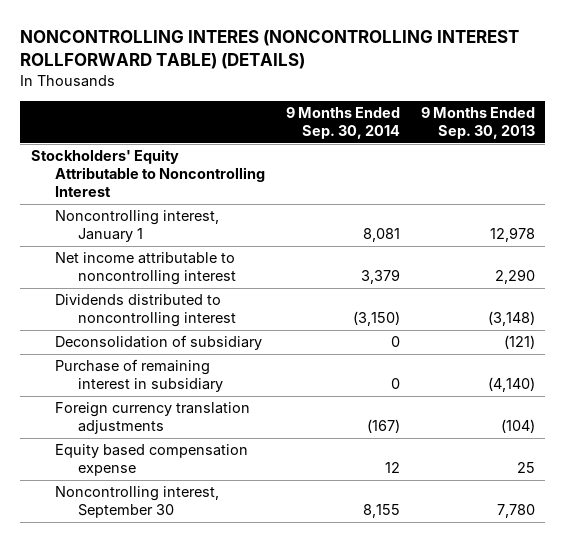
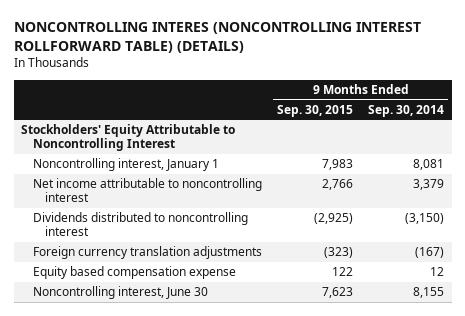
[420,107,535,140] 9 Months Ended Sep. 30, 2013 -> none
none -> [277,104,354,117] Sep. 30, 2015
[54,335,262,351] Deconsolidation of subsidiary -> none
[54,359,224,393] Purchase of remaining interest in subsidiary -> none
[54,486,219,519] Noncontrolling interest, September 30 -> [33,286,209,300] Noncontrolling interest, June 30

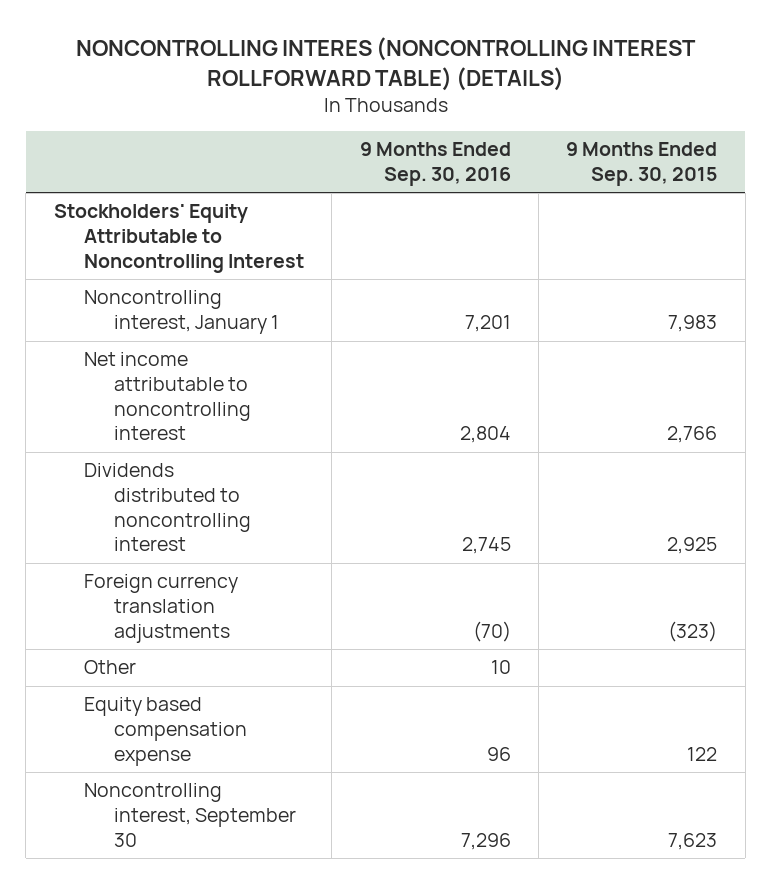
[368,104,445,117] Sep. 30, 2014 -> none
none -> [359,142,511,187] 9 Months Ended Sep. 30, 2016
[314,213,354,225] (2,925) -> [667,537,718,555] 2,925
none -> [83,660,136,675] Other
[33,286,209,300] Noncontrolling interest, June 30 -> [83,783,297,847] Noncontrolling interest, September 30

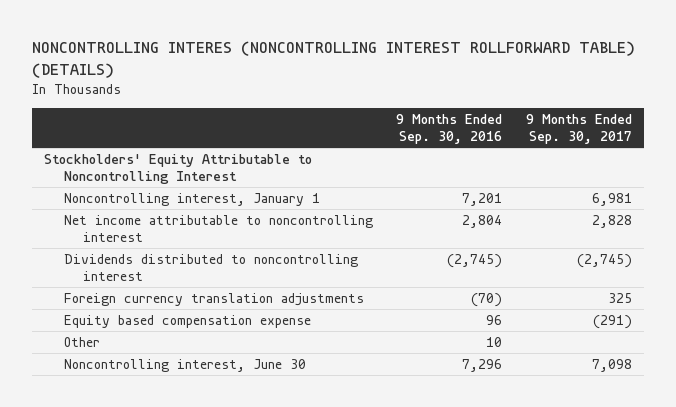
[566,142,718,187] 9 Months Ended Sep. 30, 2015 -> none
none -> [526,113,633,145] 9 Months Ended Sep. 30, 2017
[461,537,511,555] 2,745 -> [447,253,503,268] (2,745)
[83,660,136,675] Other -> [63,336,100,347] Other
[83,783,297,847] Noncontrolling interest, September 30 -> [63,358,306,372] Noncontrolling interest, June 30

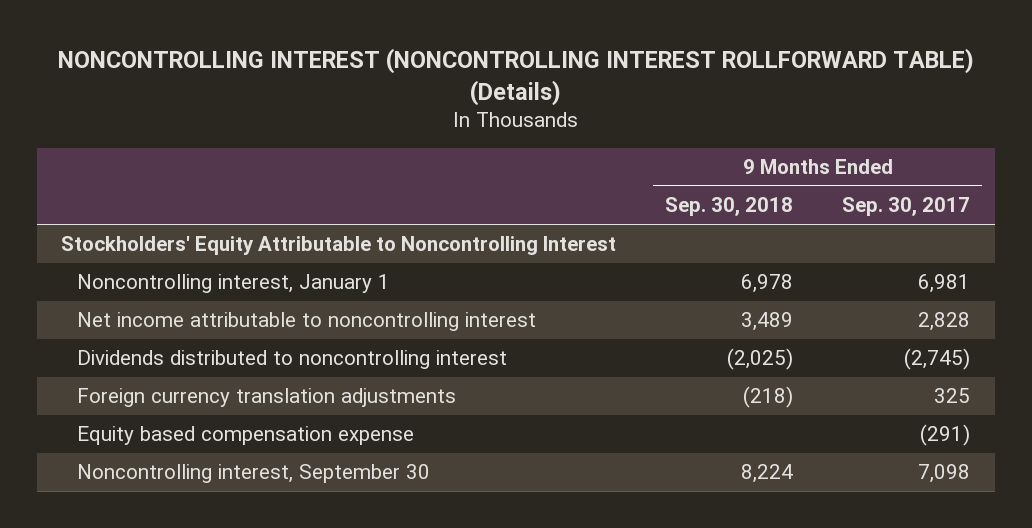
[31,41,635,79] NONCONTROLLING INTERES (NONCONTROLLING INTEREST ROLLFORWARD TABLE) (DETAILS) -> [57,48,974,107] NONCONTROLLING INTEREST (NONCONTROLLING INTEREST ROLLFORWARD TABLE) (Details)
[396,113,503,145] 9 Months Ended Sep. 30, 2016 -> none
none -> [665,197,794,217] Sep. 30, 2018
[63,336,100,347] Other -> none
[63,358,306,372] Noncontrolling interest, June 30 -> [77,464,431,484] Noncontrolling interest, September 30

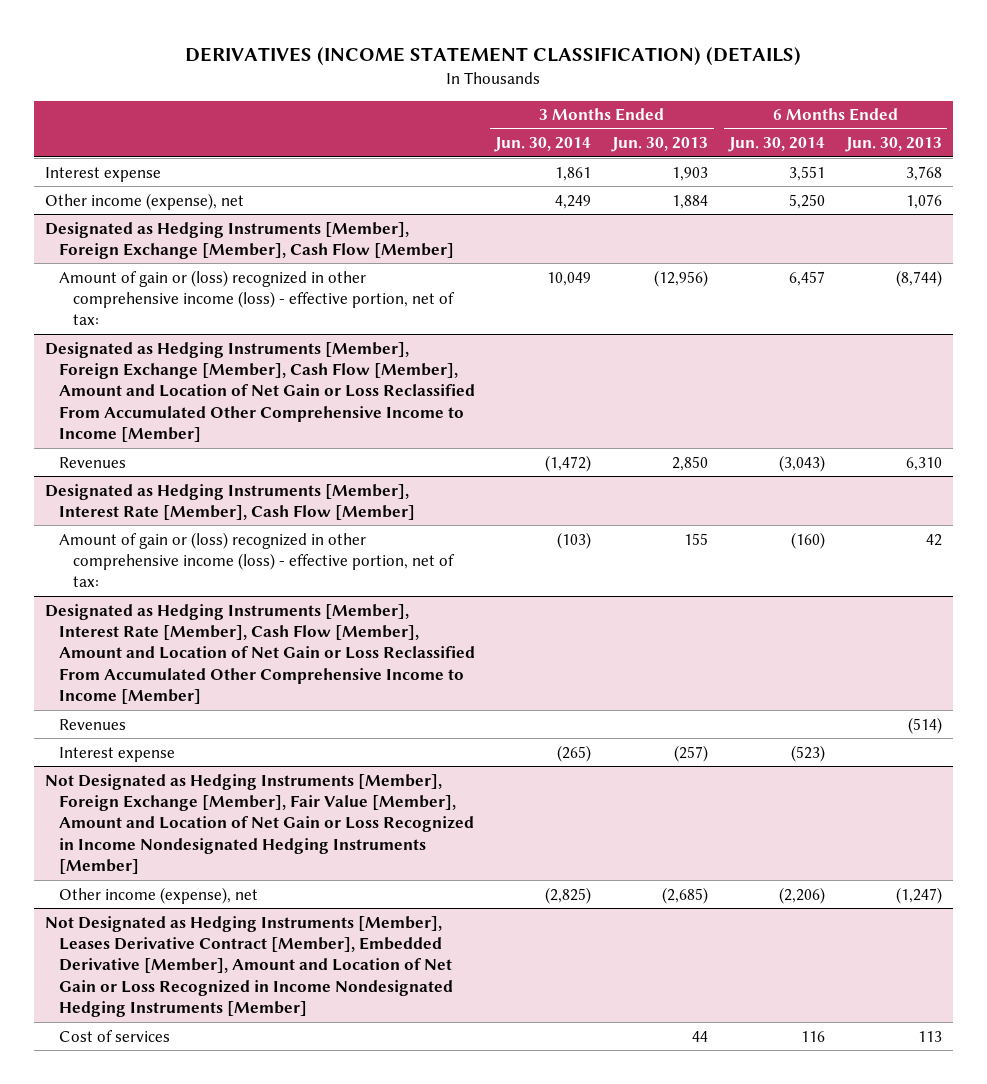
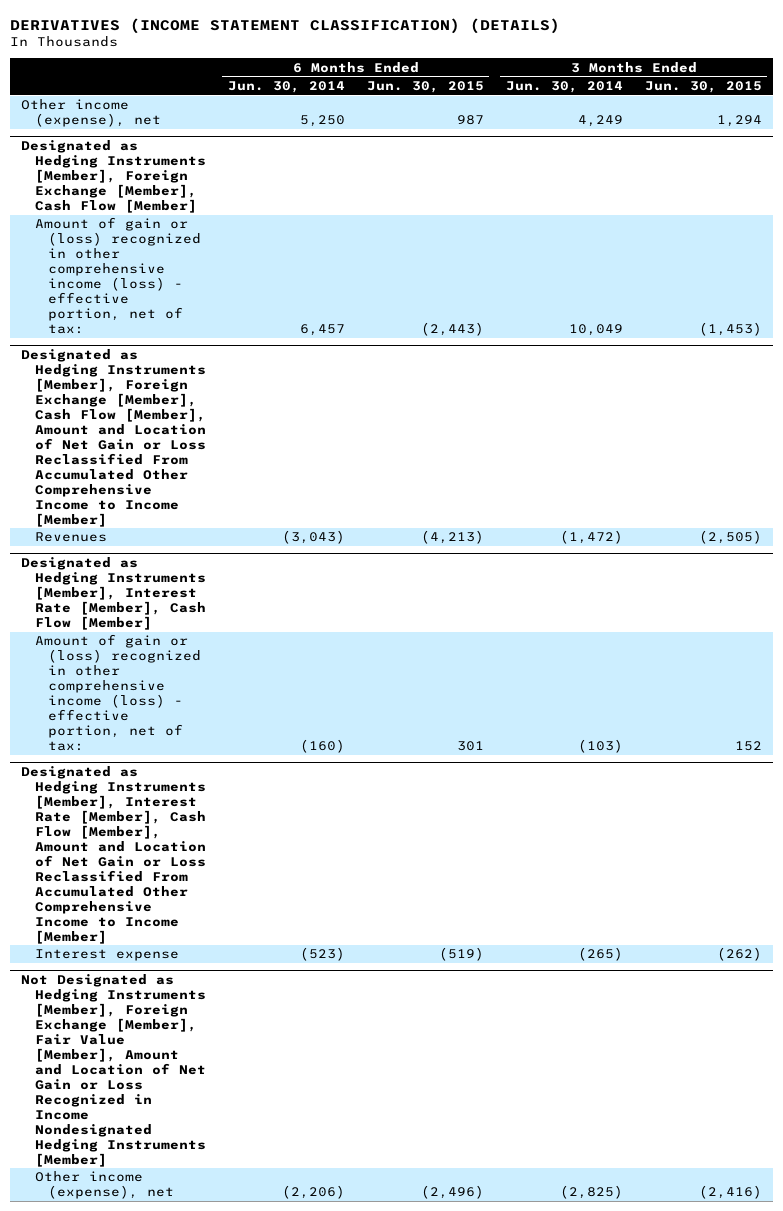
[611,137,709,153] Jun. 30, 2013 -> none
[845,137,943,153] Jun. 30, 2013 -> none
none -> [366,81,484,94] Jun. 30, 2015
none -> [644,81,762,94] Jun. 30, 2015
[44,166,161,182] Interest expense -> none
[58,718,126,730] Revenues -> none
[44,915,453,1018] Not Designated as Hedging Instruments [Member], Leases Derivative Contract [Member], Embedded Derivative [Member], Amount and Location of Net Gain or Loss Recognized in Income Nondesignated Hedging Instruments [Member] -> none
[58,1029,170,1042] Cost of services -> none

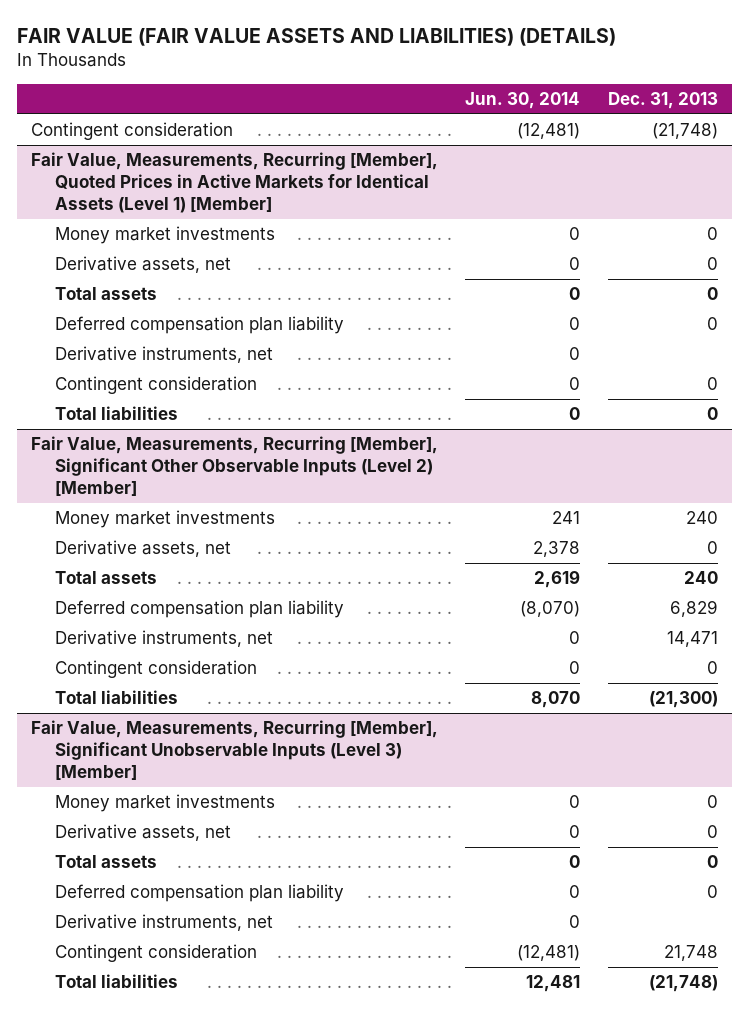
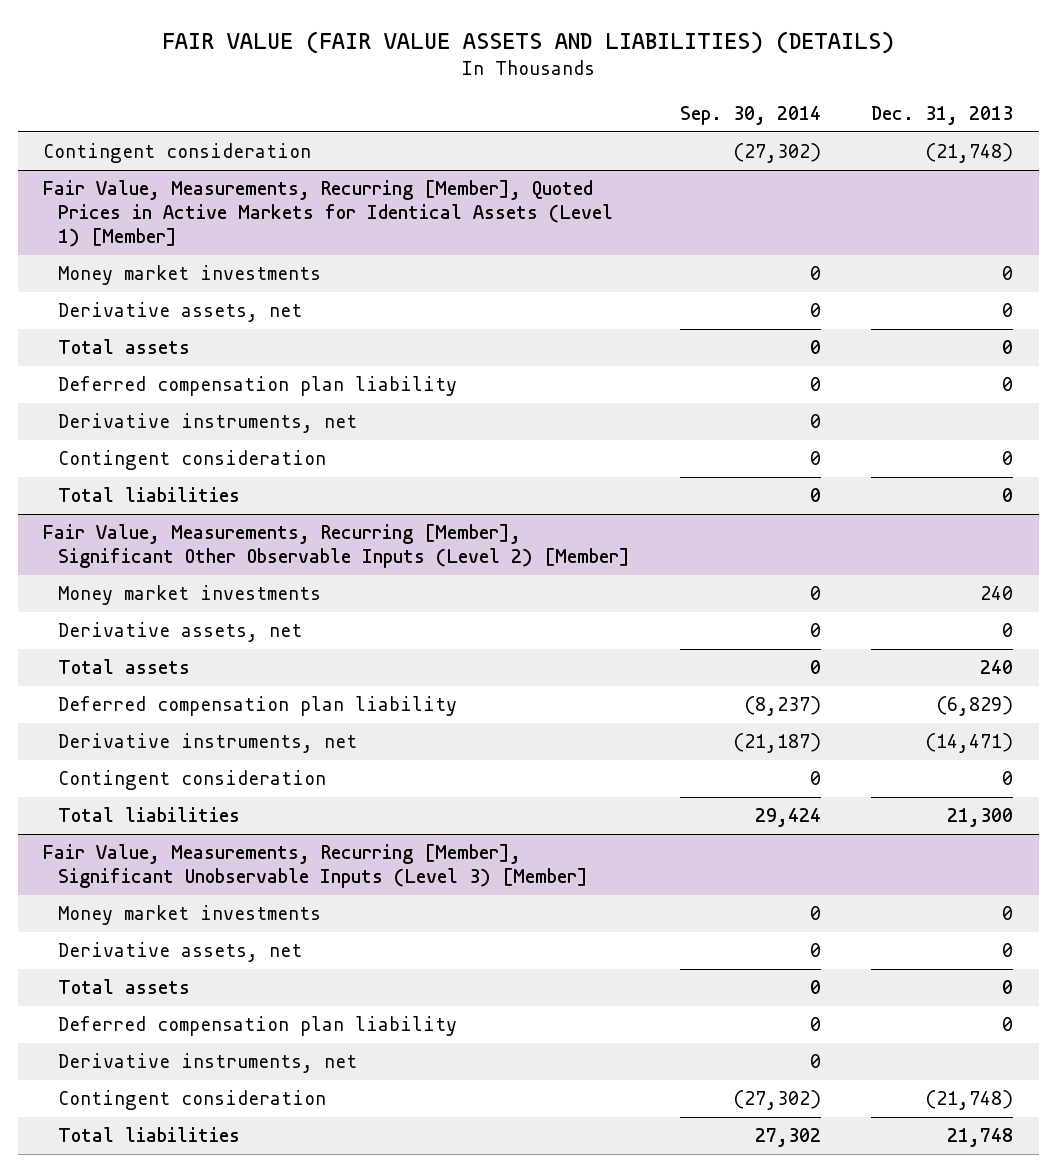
[465,92,581,110] Jun. 30, 2014 -> none
none -> [680,105,822,125] Sep. 30, 2014
[670,600,719,618] 6,829 -> [936,696,1014,717] (6,829)
[667,631,719,648] 14,471 -> [925,733,1014,754] (14,471)
[649,691,719,709] (21,300) -> [947,808,1014,828] 21,300
[664,945,719,962] 21,748 -> [925,1090,1014,1111] (21,748)
[649,975,719,993] (21,748) -> [947,1128,1014,1148] 21,748

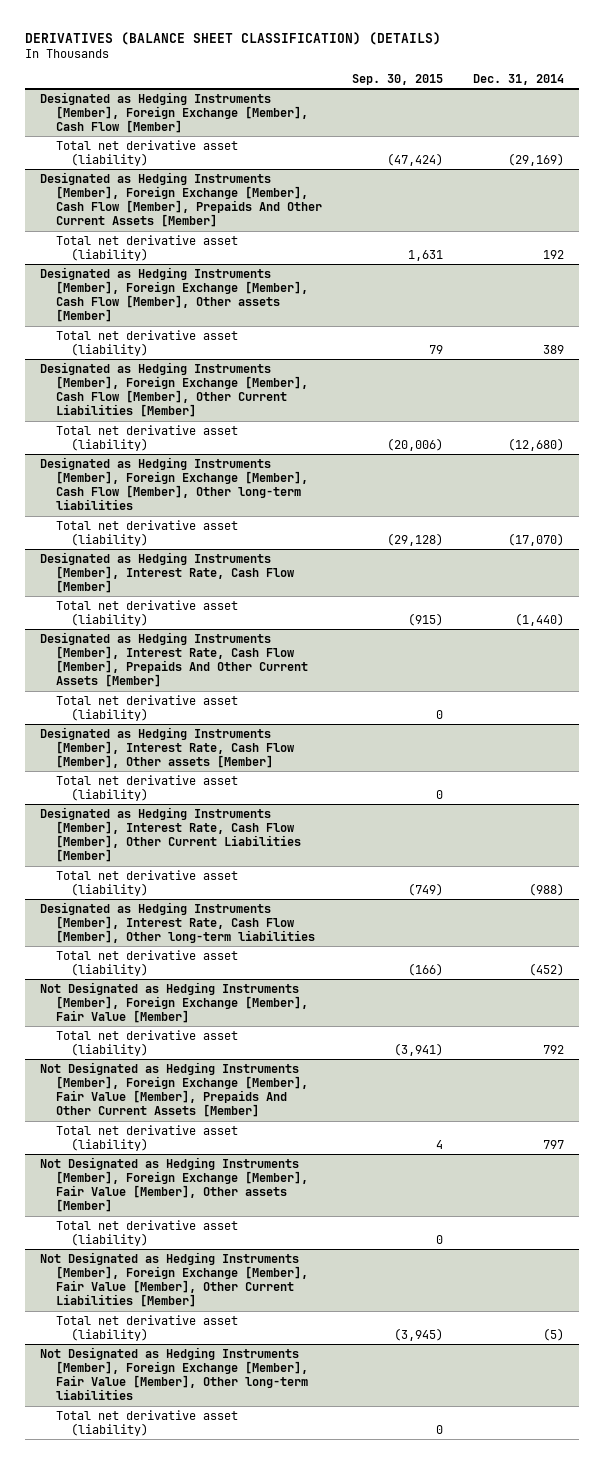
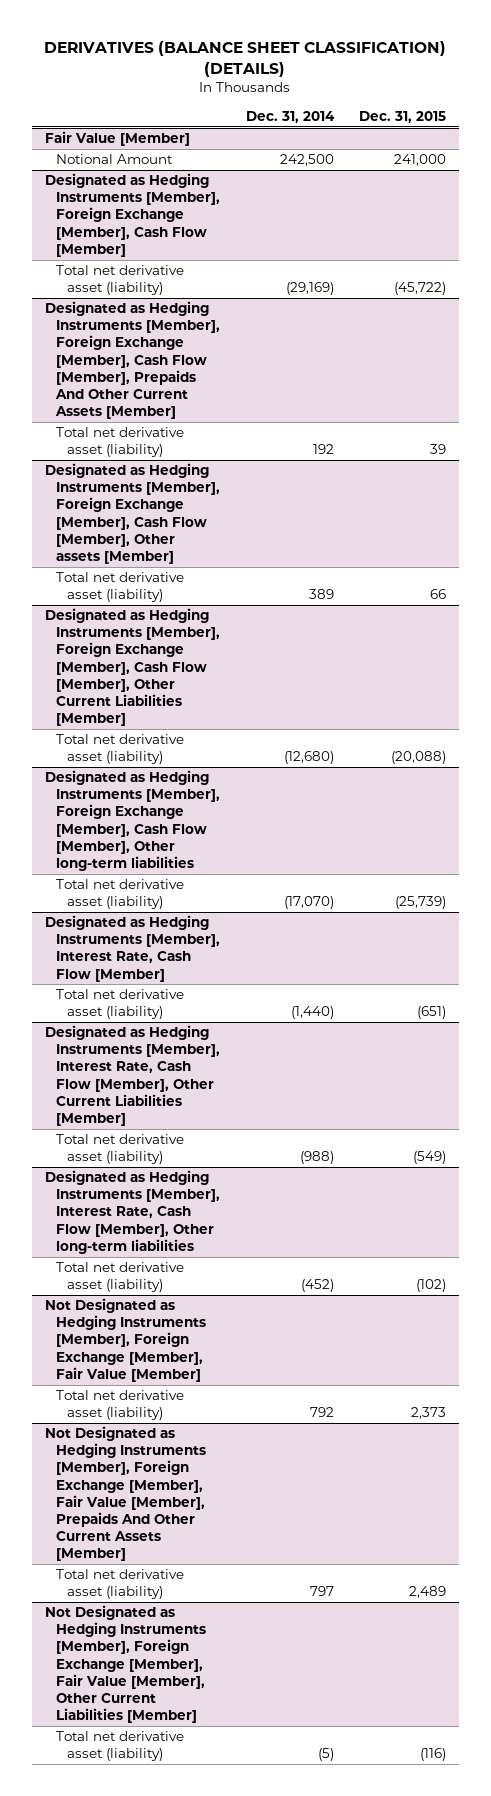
[351,73,443,85] Sep. 30, 2015 -> none
none -> [358,110,446,123] Dec. 31, 2015
none -> [45,131,191,147] Fair Value [Member]
none -> [56,154,174,165] Notional Amount
[40,631,308,688] Designated as Hedging Instruments [Member], Interest Rate, Cash Flow [Member], Prepaids And Other Current Assets [Member] -> none
[55,694,238,721] Total net derivative asset (liability) -> none
[40,726,295,769] Designated as Hedging Instruments [Member], Interest Rate, Cash Flow [Member], Other assets [Member] -> none
[55,774,238,801] Total net derivative asset (liability) -> none
[40,1156,308,1213] Not Designated as Hedging Instruments [Member], Foreign Exchange [Member], Fair Value [Member], Other assets [Member] -> none
[55,1219,238,1246] Total net derivative asset (liability) -> none
[40,1346,308,1401] Not Designated as Hedging Instruments [Member], Foreign Exchange [Member], Fair Value [Member], Other long-term liabilities -> none
[55,1409,238,1436] Total net derivative asset (liability) -> none

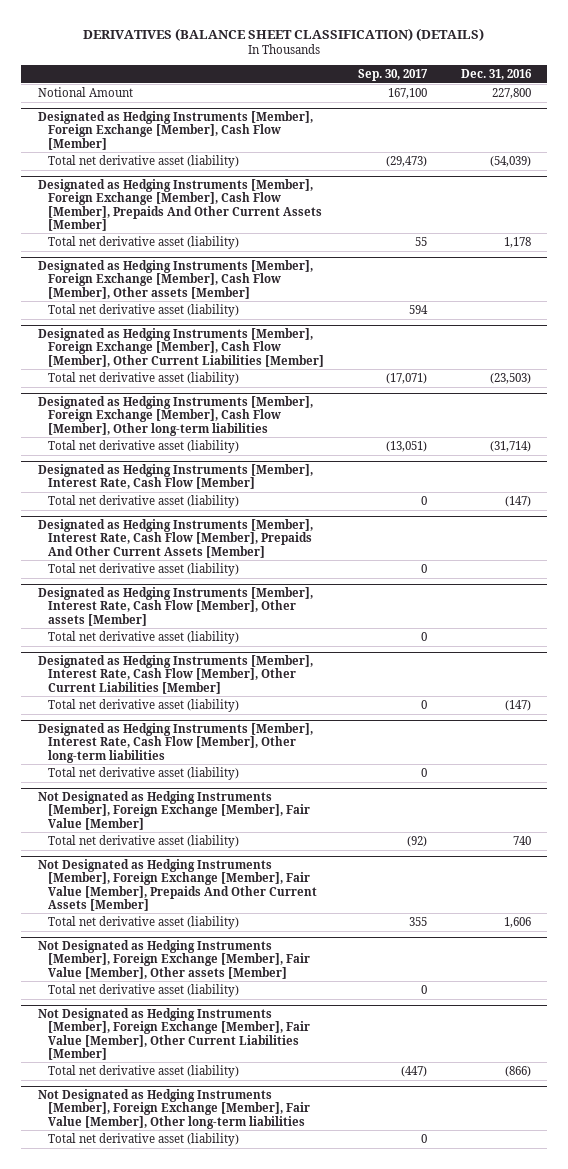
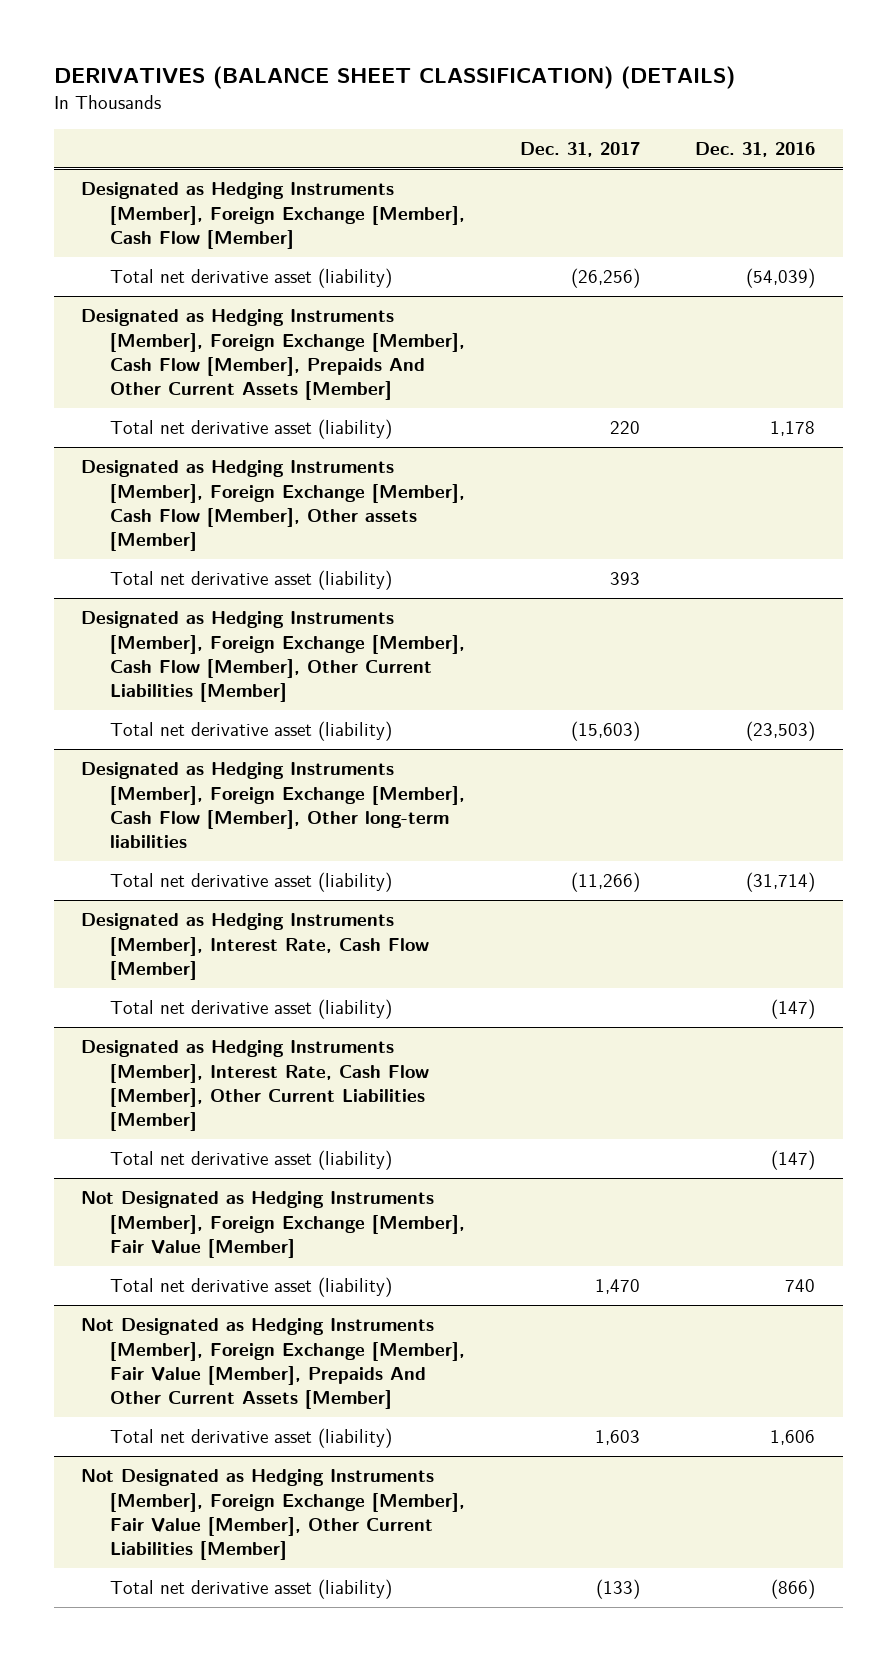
[357,69,428,82] Sep. 30, 2017 -> none
none -> [520,141,641,157] Dec. 31, 2017
[37,86,133,97] Notional Amount -> none
[37,519,313,558] Designated as Hedging Instruments [Member], Interest Rate, Cash Flow [Member], Prepaids And Other Current Assets [Member] -> none
[47,562,239,576] Total net derivative asset (liability) -> none
[37,587,313,626] Designated as Hedging Instruments [Member], Interest Rate, Cash Flow [Member], Other assets [Member] -> none
[47,630,239,644] Total net derivative asset (liability) -> none
[37,723,313,763] Designated as Hedging Instruments [Member], Interest Rate, Cash Flow [Member], Other long-term liabilities -> none
[47,766,239,780] Total net derivative asset (liability) -> none
[37,940,310,979] Not Designated as Hedging Instruments [Member], Foreign Exchange [Member], Fair Value [Member], Other assets [Member] -> none
[47,983,239,997] Total net derivative asset (liability) -> none
[37,1089,310,1129] Not Designated as Hedging Instruments [Member], Foreign Exchange [Member], Fair Value [Member], Other long-term liabilities -> none
[47,1132,239,1146] Total net derivative asset (liability) -> none

